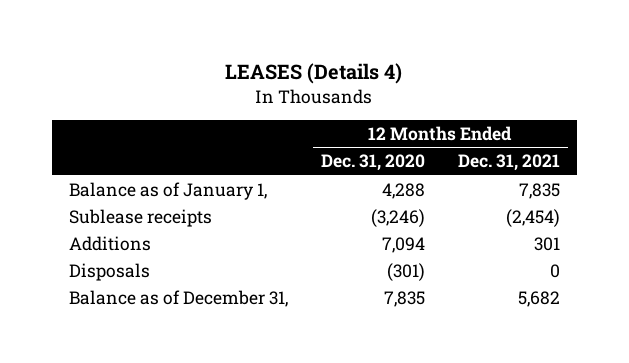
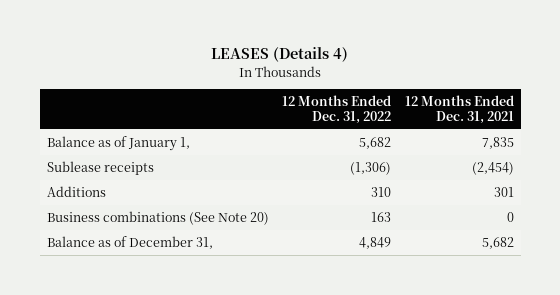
[320,154,425,172] Dec. 31, 2020 -> none
none -> [282,95,392,125] 12 Months Ended Dec. 31, 2022
[68,262,150,281] Disposals -> none
none -> [46,211,269,226] Business combinations (See Note 20)

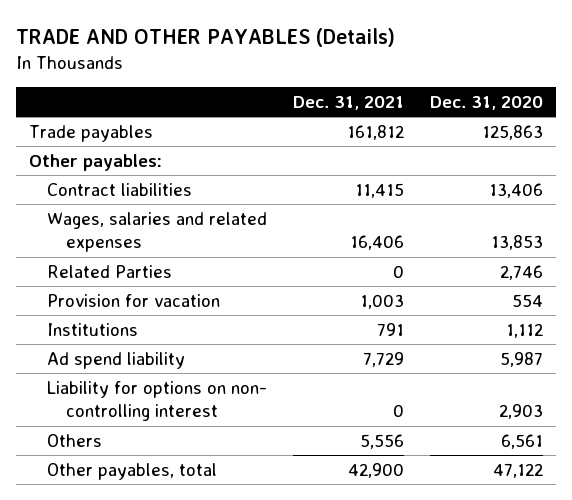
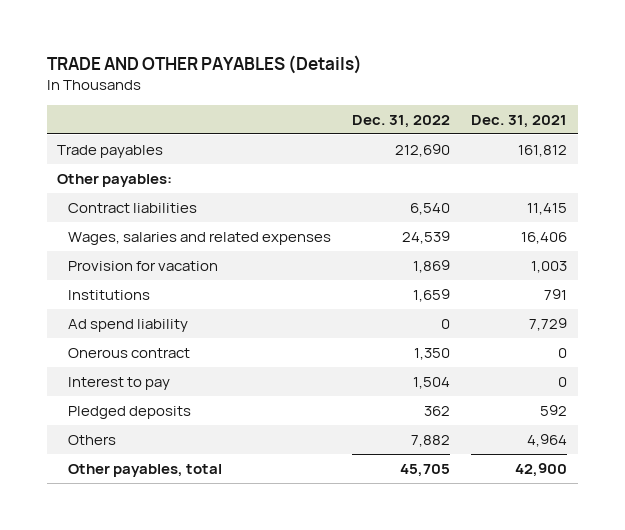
[429,96,543,111] Dec. 31, 2020 -> none
none -> [352,114,451,128] Dec. 31, 2022
[47,264,173,278] Related Parties -> none
[47,380,268,422] Liability for options on non- controlling interest -> none
none -> [68,347,191,358] Onerous contract
none -> [68,376,171,390] Interest to pay
none -> [68,405,192,419] Pledged deposits
[360,433,405,449] 5,556 -> [527,433,568,447] 4,964

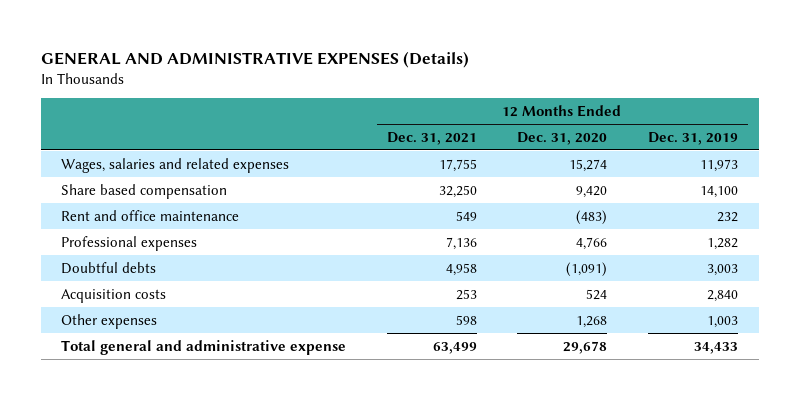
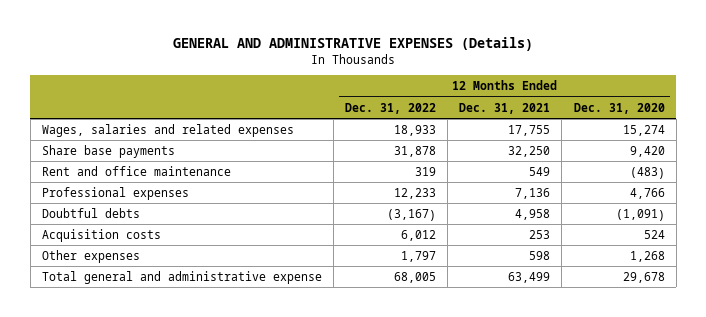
[648,131,739,145] Dec. 31, 2019 -> none
none -> [345,102,437,114] Dec. 31, 2022
[61,183,228,199] Share based compensation -> [41,144,175,158] Share base payments

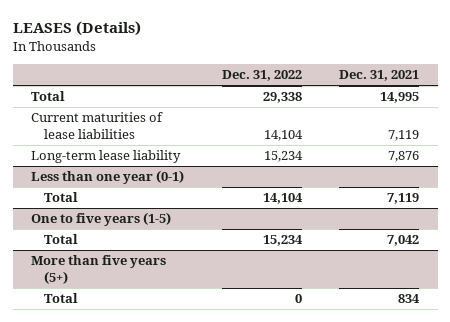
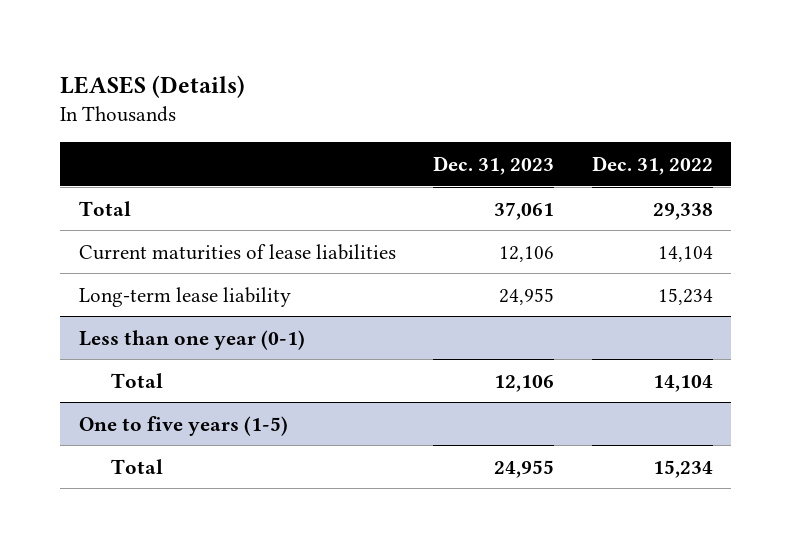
[339,70,420,82] Dec. 31, 2021 -> none
none -> [433,155,555,175] Dec. 31, 2023
[31,255,167,284] More than five years (5+) -> none
[44,293,79,304] Total -> none

